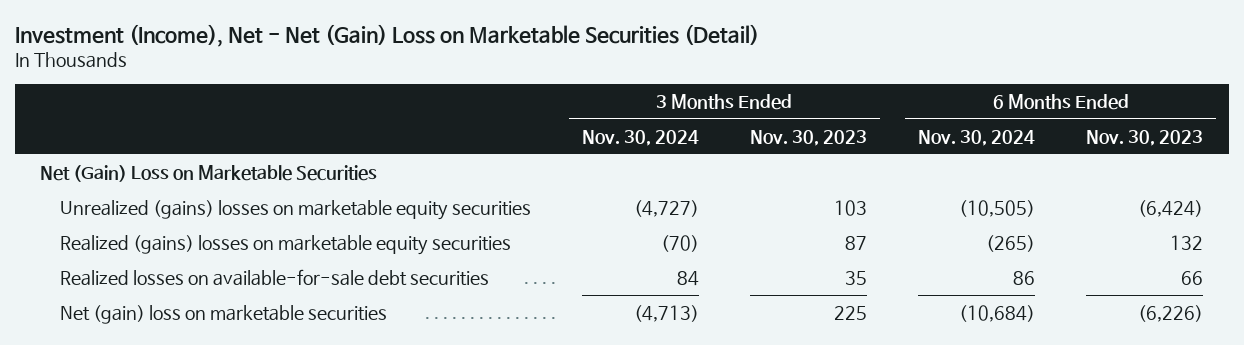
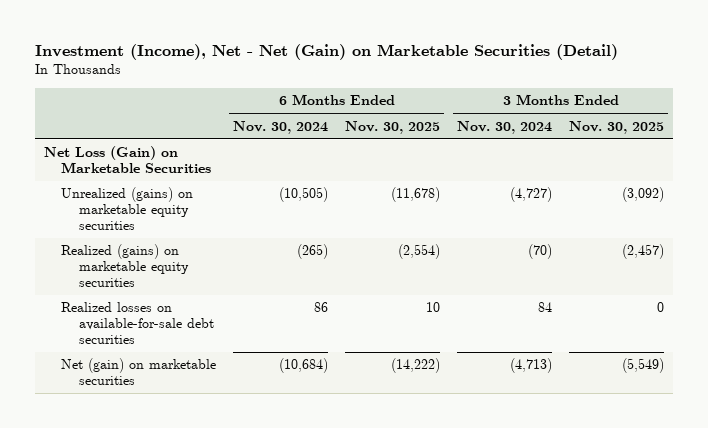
[14,24,759,48] Investment (Income), Net - Net (Gain) Loss on Marketable Securities (Detail) -> [35,44,619,61] Investment (Income), Net - Net (Gain) on Marketable Securities (Detail)
[750,129,868,146] Nov. 30, 2023 -> none
[1086,129,1204,146] Nov. 30, 2023 -> none
none -> [345,120,441,134] Nov. 30, 2025
none -> [569,120,665,134] Nov. 30, 2025
[40,164,378,182] Net (Gain) Loss on Marketable Securities -> [43,146,212,174] Net Loss (Gain) on Marketable Securities
[59,199,531,220] Unrealized (gains) losses on marketable equity securities -> [61,187,194,231] Unrealized (gains) on marketable equity securities
[59,234,511,255] Realized (gains) losses on marketable equity securities -> [61,244,189,288] Realized (gains) on marketable equity securities
[59,304,387,324] Net (gain) loss on marketable securities -> [61,358,217,386] Net (gain) on marketable securities

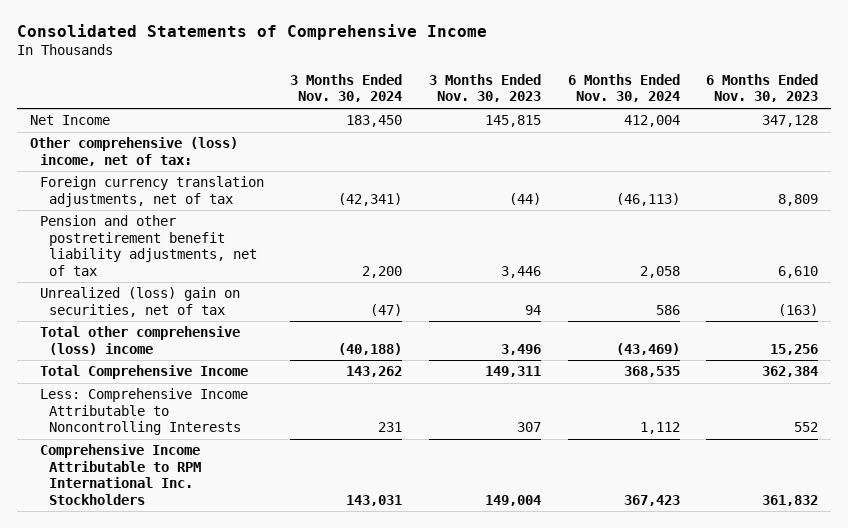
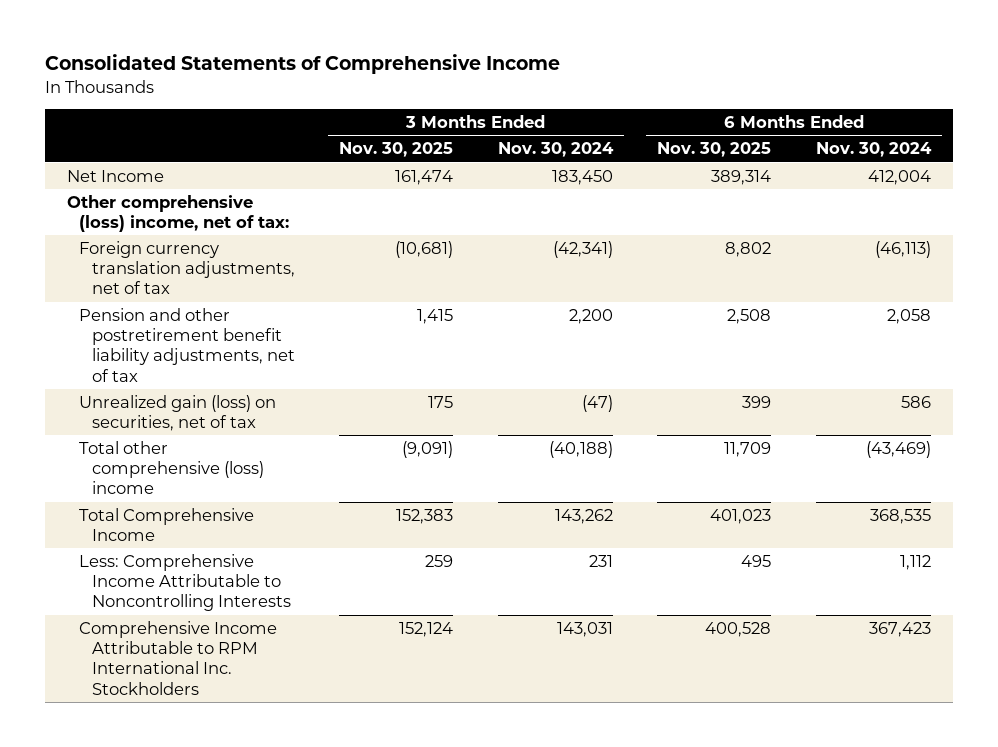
[428,74,541,103] 3 Months Ended Nov. 30, 2023 -> none
[706,74,819,103] 6 Months Ended Nov. 30, 2023 -> none
none -> [339,142,454,158] Nov. 30, 2025
none -> [657,142,772,158] Nov. 30, 2025
[39,287,240,317] Unrealized (loss) gain on securities, net of tax -> [79,394,277,432] Unrealized gain (loss) on securities, net of tax

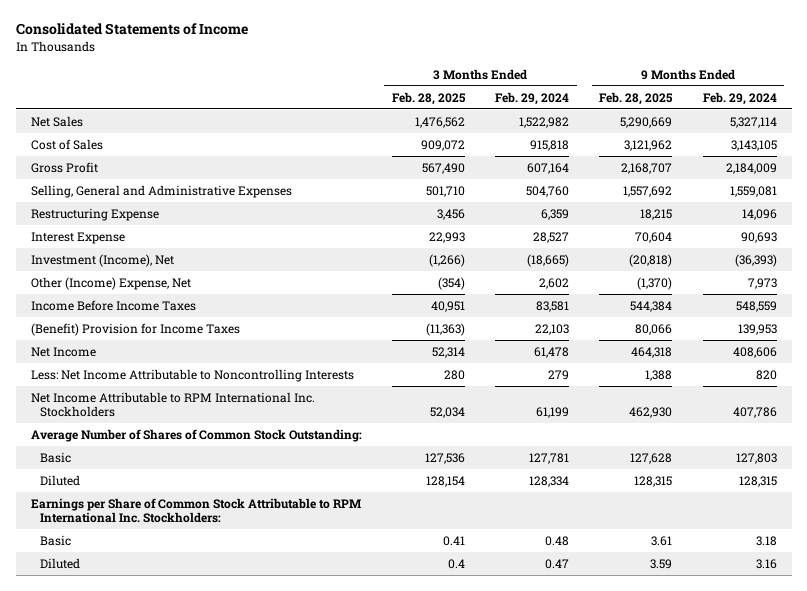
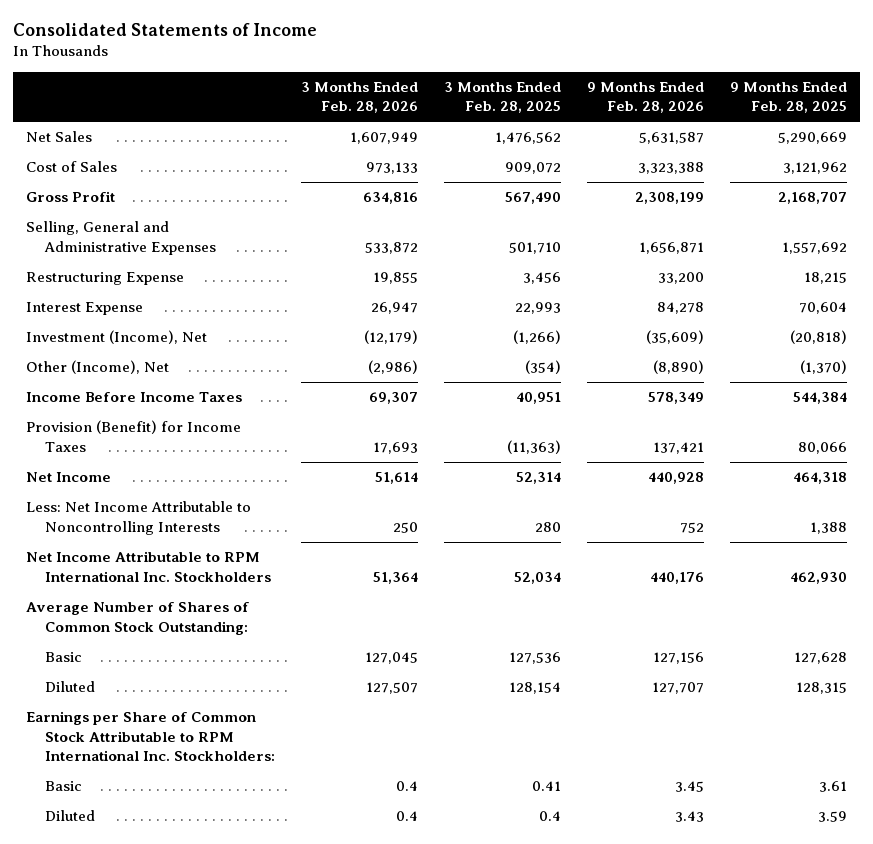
[495,91,570,105] Feb. 29, 2024 -> none
[702,91,777,105] Feb. 29, 2024 -> none
none -> [301,81,419,114] 3 Months Ended Feb. 28, 2026
none -> [587,81,705,114] 9 Months Ended Feb. 28, 2026
[30,276,191,290] Other (Income) Expense, Net -> [25,360,169,375] Other (Income), Net
[30,322,240,336] (Benefit) Provision for Income Taxes -> [25,420,241,452] Provision (Benefit) for Income Taxes

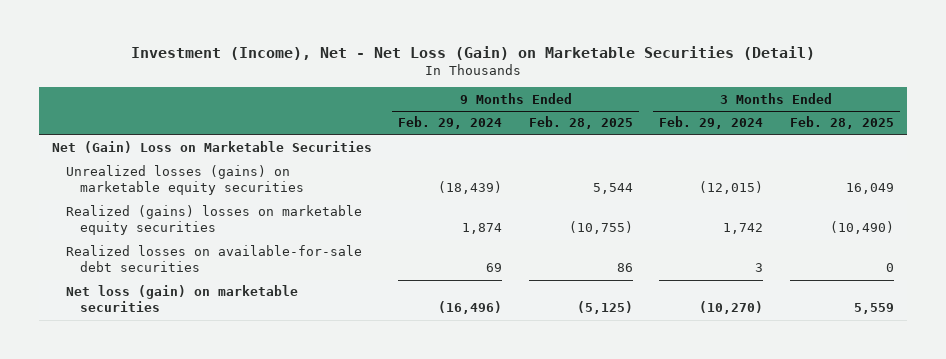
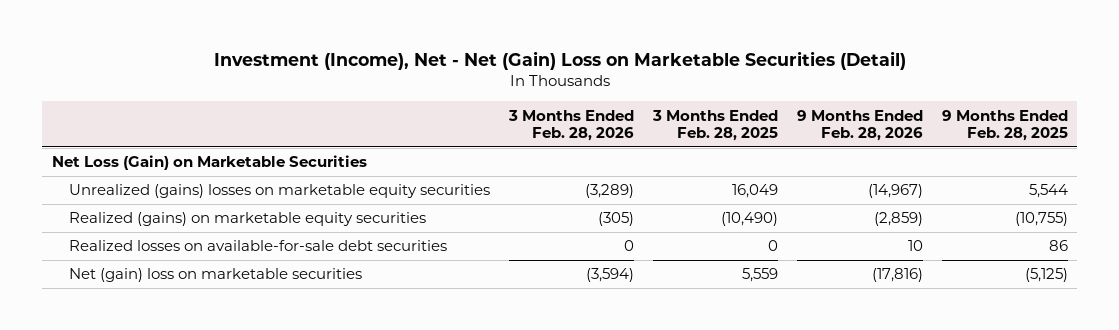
[130,46,815,61] Investment (Income), Net - Net Loss (Gain) on Marketable Securities (Detail) -> [213,50,906,70] Investment (Income), Net - Net (Gain) Loss on Marketable Securities (Detail)
[398,116,503,130] Feb. 29, 2024 -> none
[659,116,764,130] Feb. 29, 2024 -> none
none -> [508,109,635,142] 3 Months Ended Feb. 28, 2026
none -> [796,109,923,142] 9 Months Ended Feb. 28, 2026
[52,141,373,154] Net (Gain) Loss on Marketable Securities -> [51,155,367,171] Net Loss (Gain) on Marketable Securities
[66,165,305,196] Unrealized losses (gains) on marketable equity securities -> [69,184,491,199] Unrealized (gains) losses on marketable equity securities
[66,205,363,236] Realized (gains) losses on marketable equity securities -> [69,212,427,227] Realized (gains) on marketable equity securities
[66,285,299,313] Net loss (gain) on marketable securities -> [69,268,363,283] Net (gain) loss on marketable securities

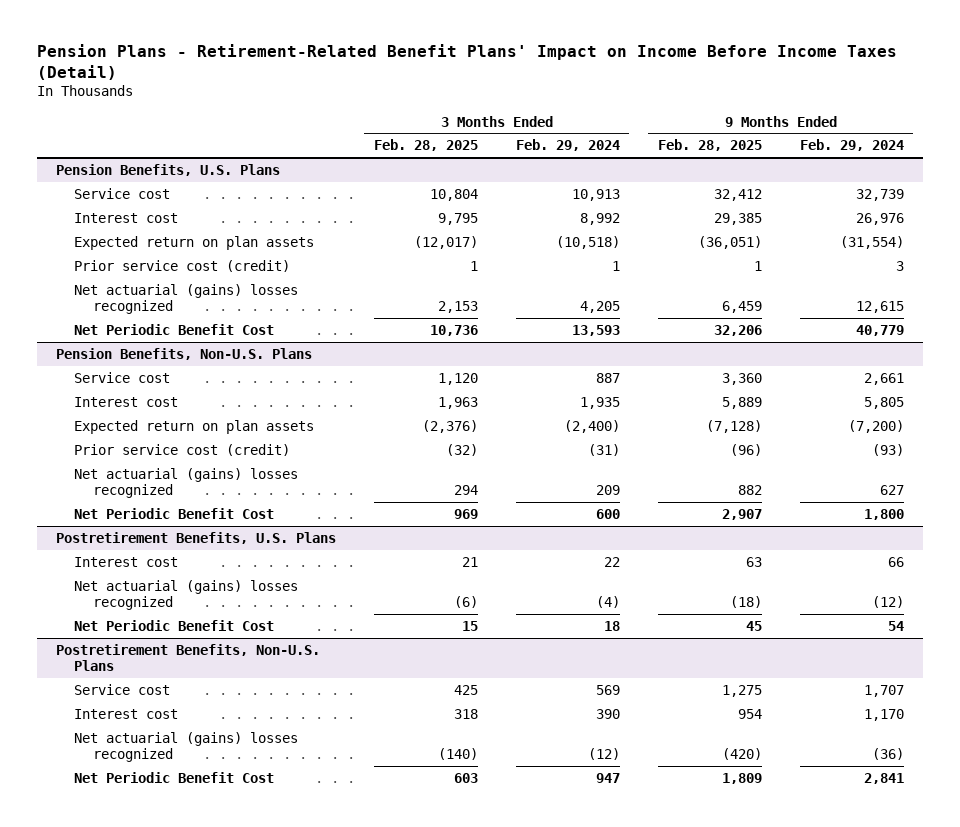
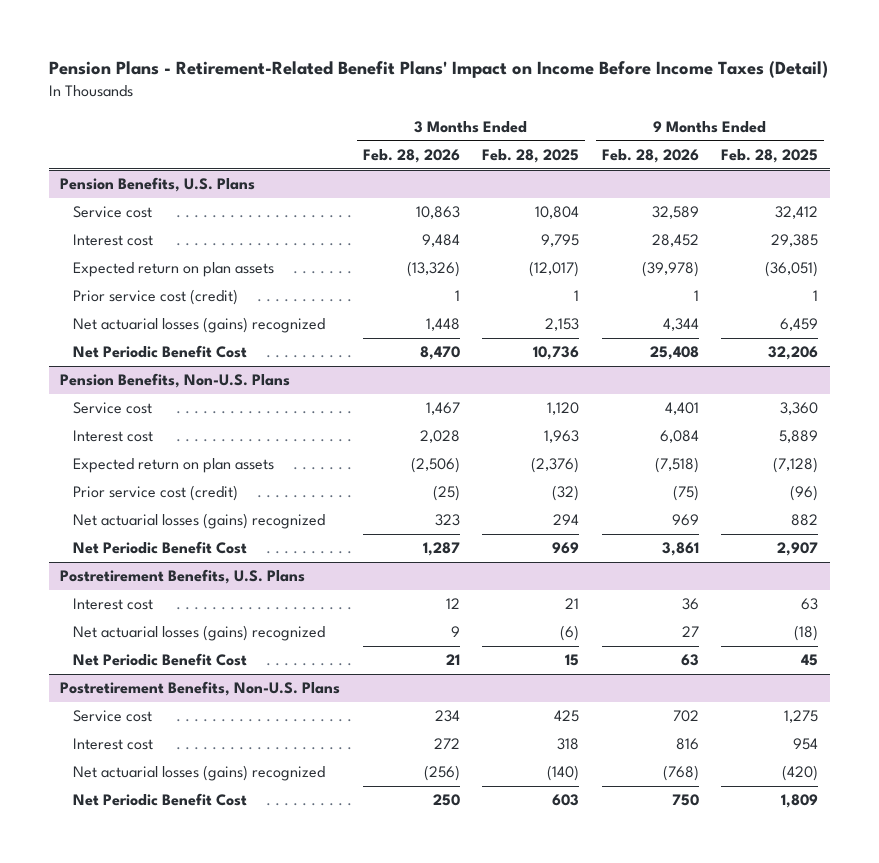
[515,139,620,152] Feb. 29, 2024 -> none
[799,139,904,152] Feb. 29, 2024 -> none
none -> [362,148,460,163] Feb. 28, 2026
none -> [601,148,699,163] Feb. 28, 2026
[74,283,299,315] Net actuarial (gains) losses recognized -> [73,317,326,334] Net actuarial losses (gains) recognized
[74,467,299,499] Net actuarial (gains) losses recognized -> [73,513,326,530] Net actuarial losses (gains) recognized
[74,579,299,611] Net actuarial (gains) losses recognized -> [73,625,326,642] Net actuarial losses (gains) recognized
[74,731,299,763] Net actuarial (gains) losses recognized -> [73,765,326,782] Net actuarial losses (gains) recognized

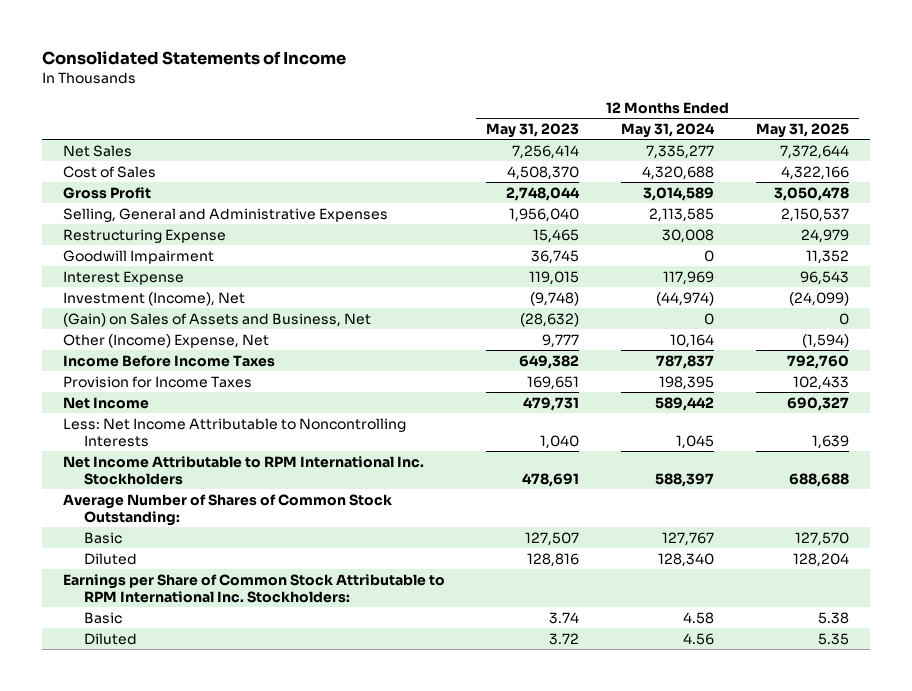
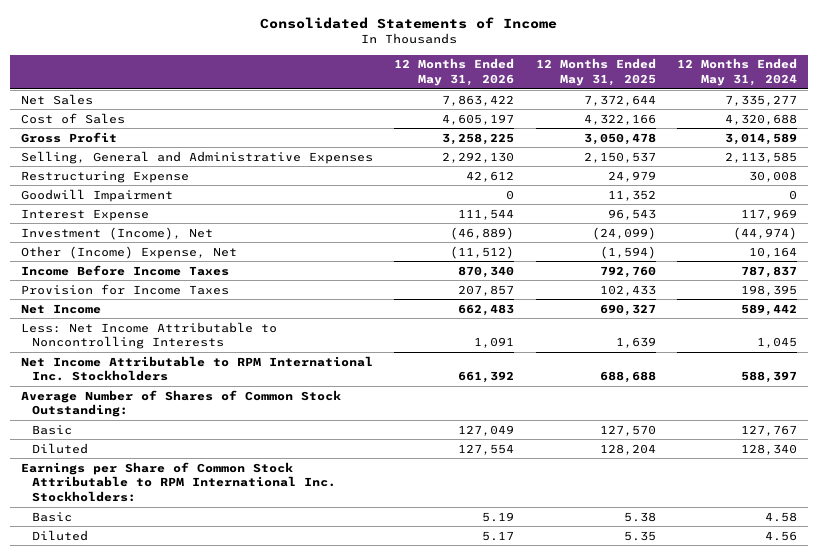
[486,122,580,138] May 31, 2023 -> none
none -> [394,58,515,87] 12 Months Ended May 31, 2026
[62,312,371,327] (Gain) on Sales of Assets and Business, Net -> none

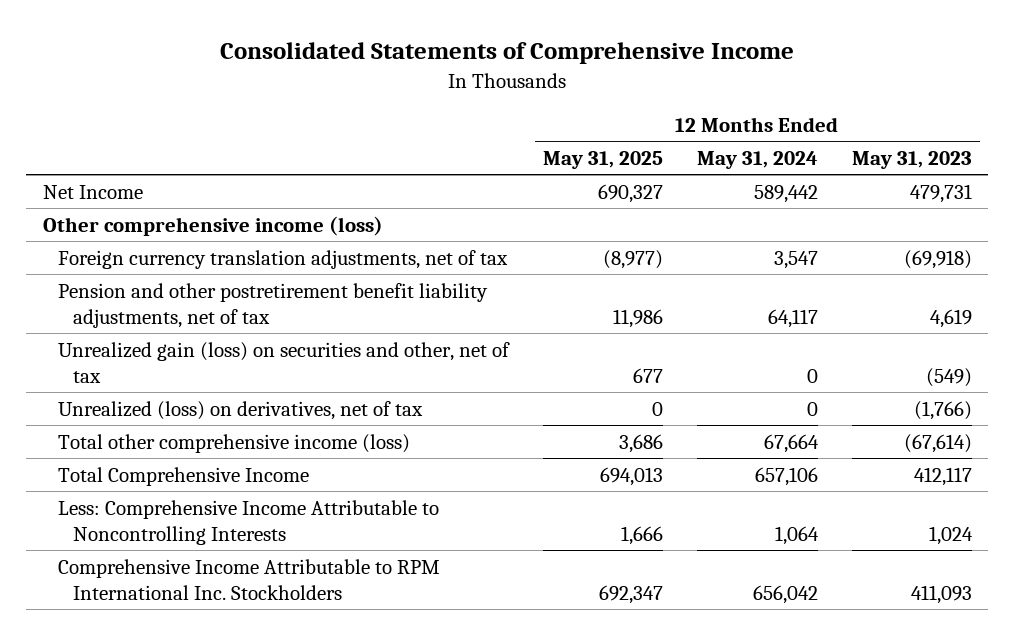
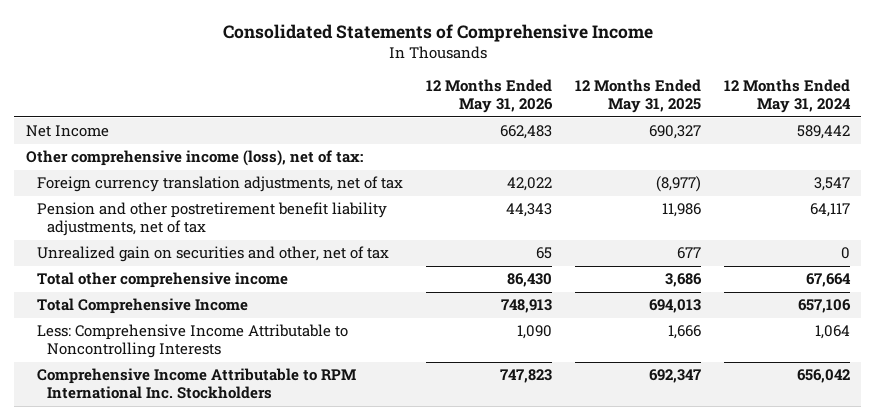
[851,151,972,170] May 31, 2023 -> none
none -> [425,79,553,114] 12 Months Ended May 31, 2026
[43,215,384,236] Other comprehensive income (loss) -> [26,150,364,167] Other comprehensive income (loss), net of tax:
[58,400,424,420] Unrealized (loss) on derivatives, net of tax -> none
[58,341,511,384] Unrealized gain (loss) on securities and other, net of tax -> [36,246,389,263] Unrealized gain on securities and other, net of tax
[58,433,411,453] Total other comprehensive income (loss) -> [36,272,288,289] Total other comprehensive income

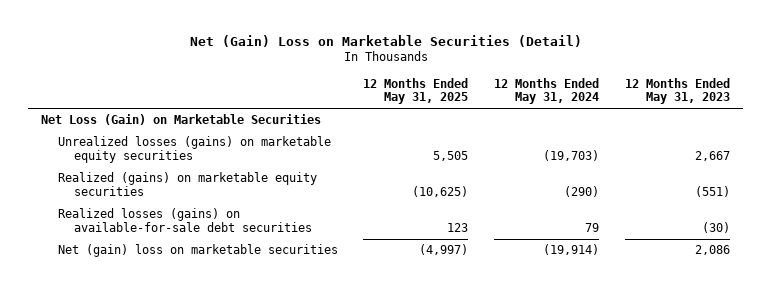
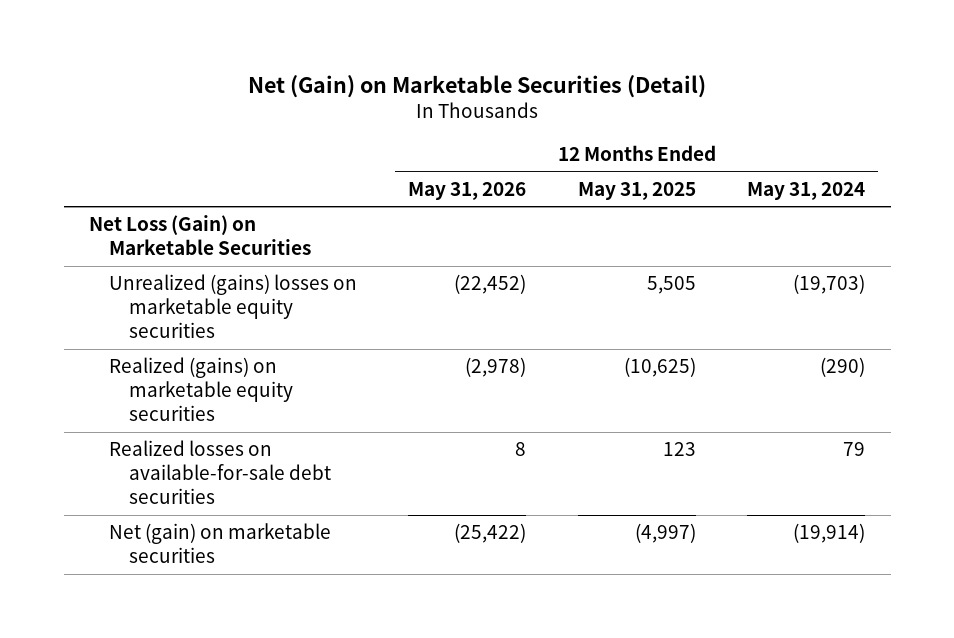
[189,34,582,47] Net (Gain) Loss on Marketable Securities (Detail) -> [248,74,707,98] Net (Gain) on Marketable Securities (Detail)
[625,77,731,105] 12 Months Ended May 31, 2023 -> none
none -> [408,181,527,200] May 31, 2026
[57,136,331,164] Unrealized losses (gains) on marketable equity securities -> [108,274,357,339] Unrealized (gains) losses on marketable equity securities
[57,208,313,233] Realized losses (gains) on available-for-sale debt securities -> [108,440,331,505] Realized losses on available-for-sale debt securities
[57,244,338,258] Net (gain) loss on marketable securities -> [108,523,331,564] Net (gain) on marketable securities

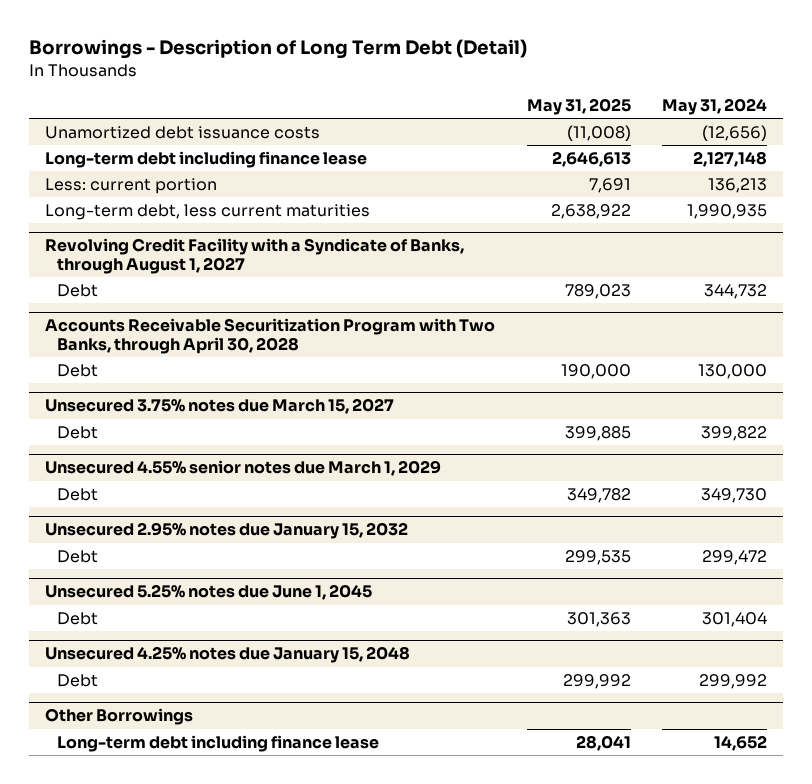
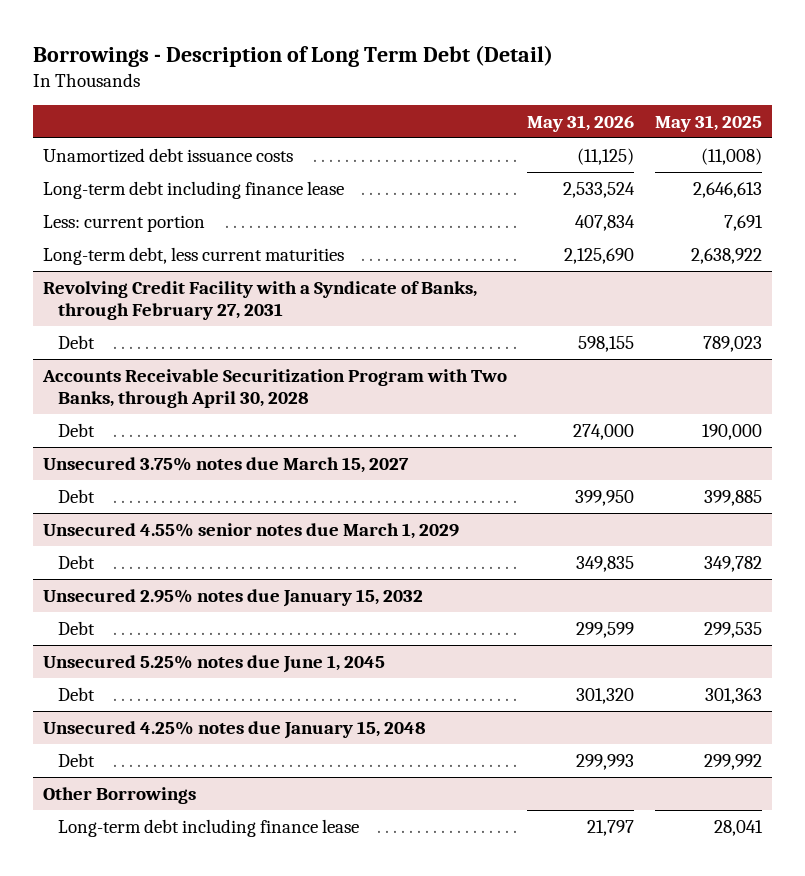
[662,98,768,116] May 31, 2024 -> none
none -> [527,114,635,132] May 31, 2026
[44,238,464,274] Revolving Credit Facility with a Syndicate of Banks, through August 1, 2027 -> [42,280,477,321] Revolving Credit Facility with a Syndicate of Banks, through February 27, 2031

